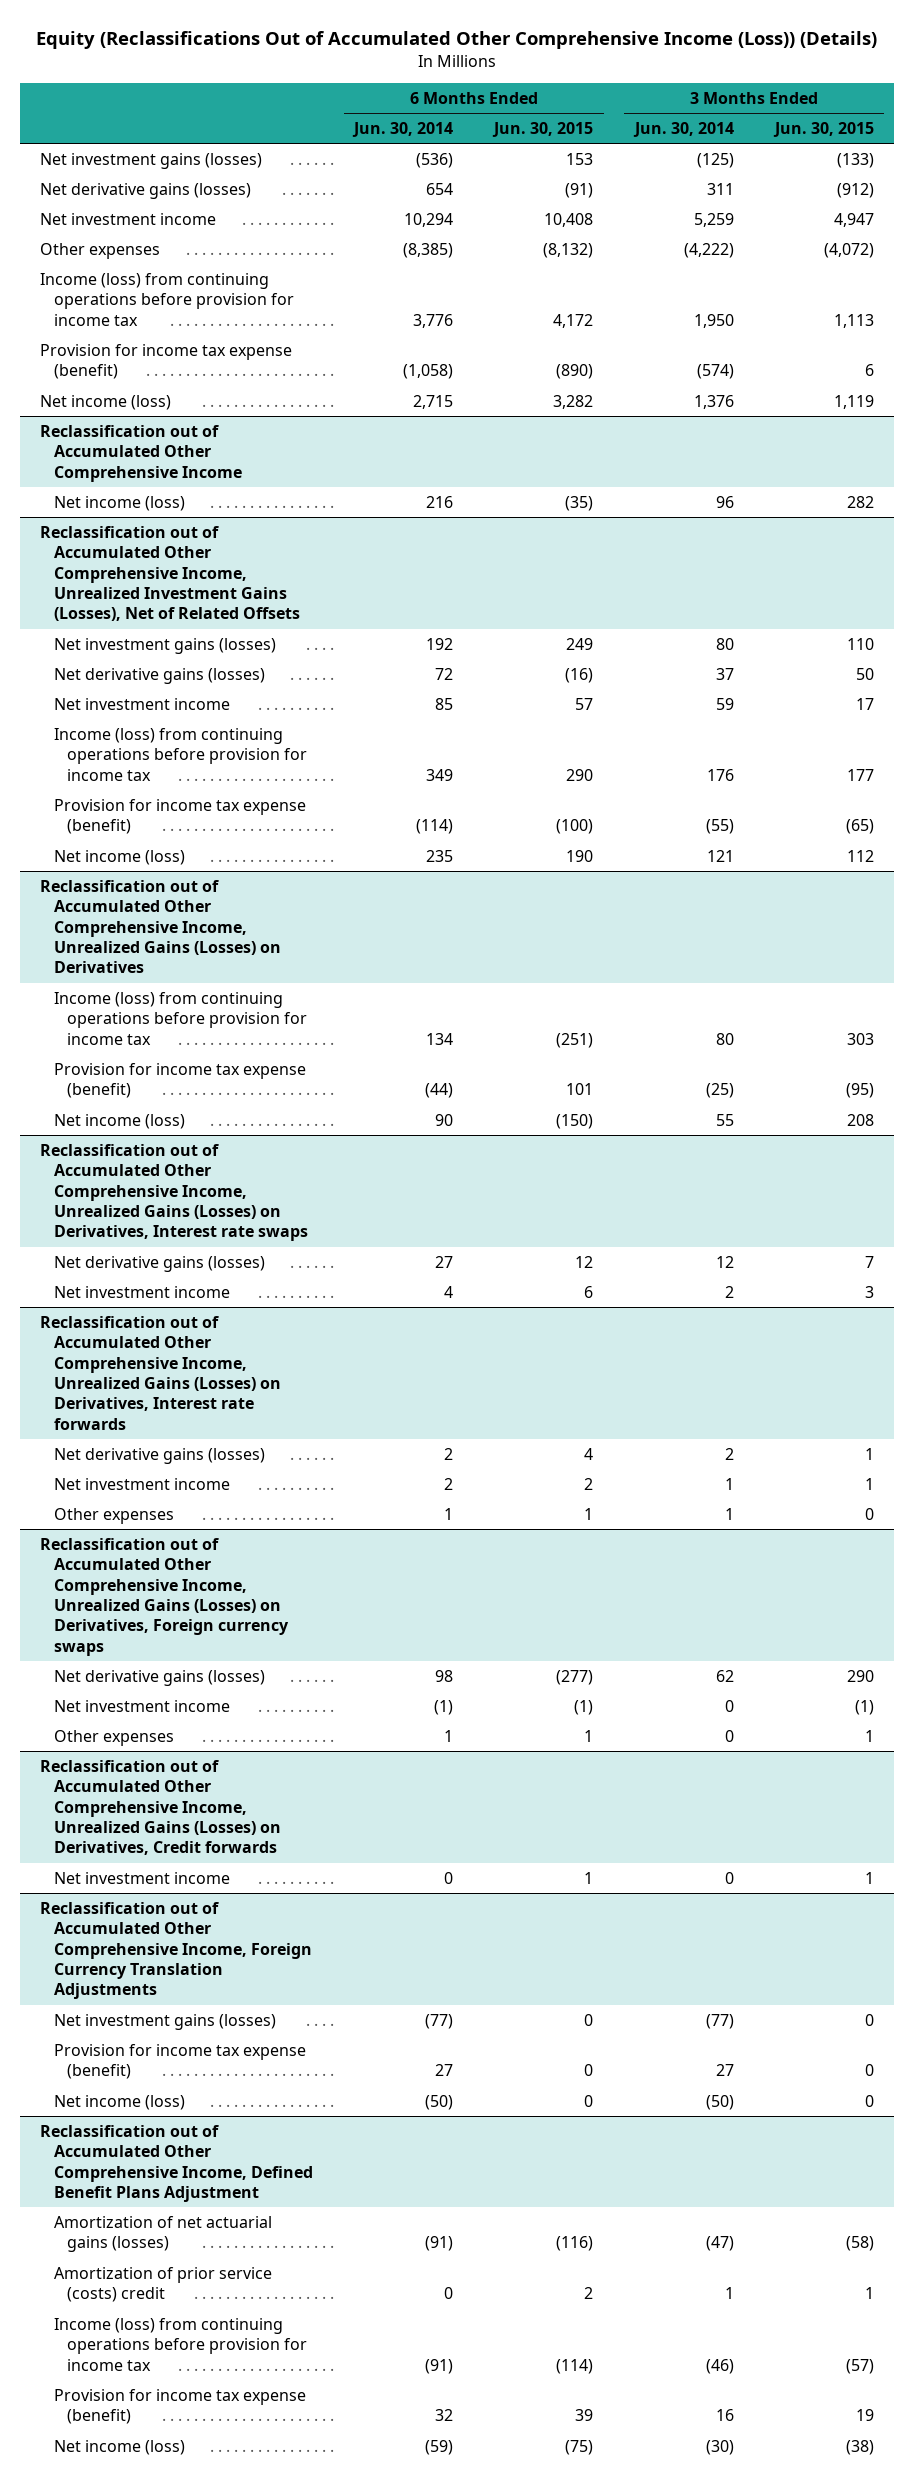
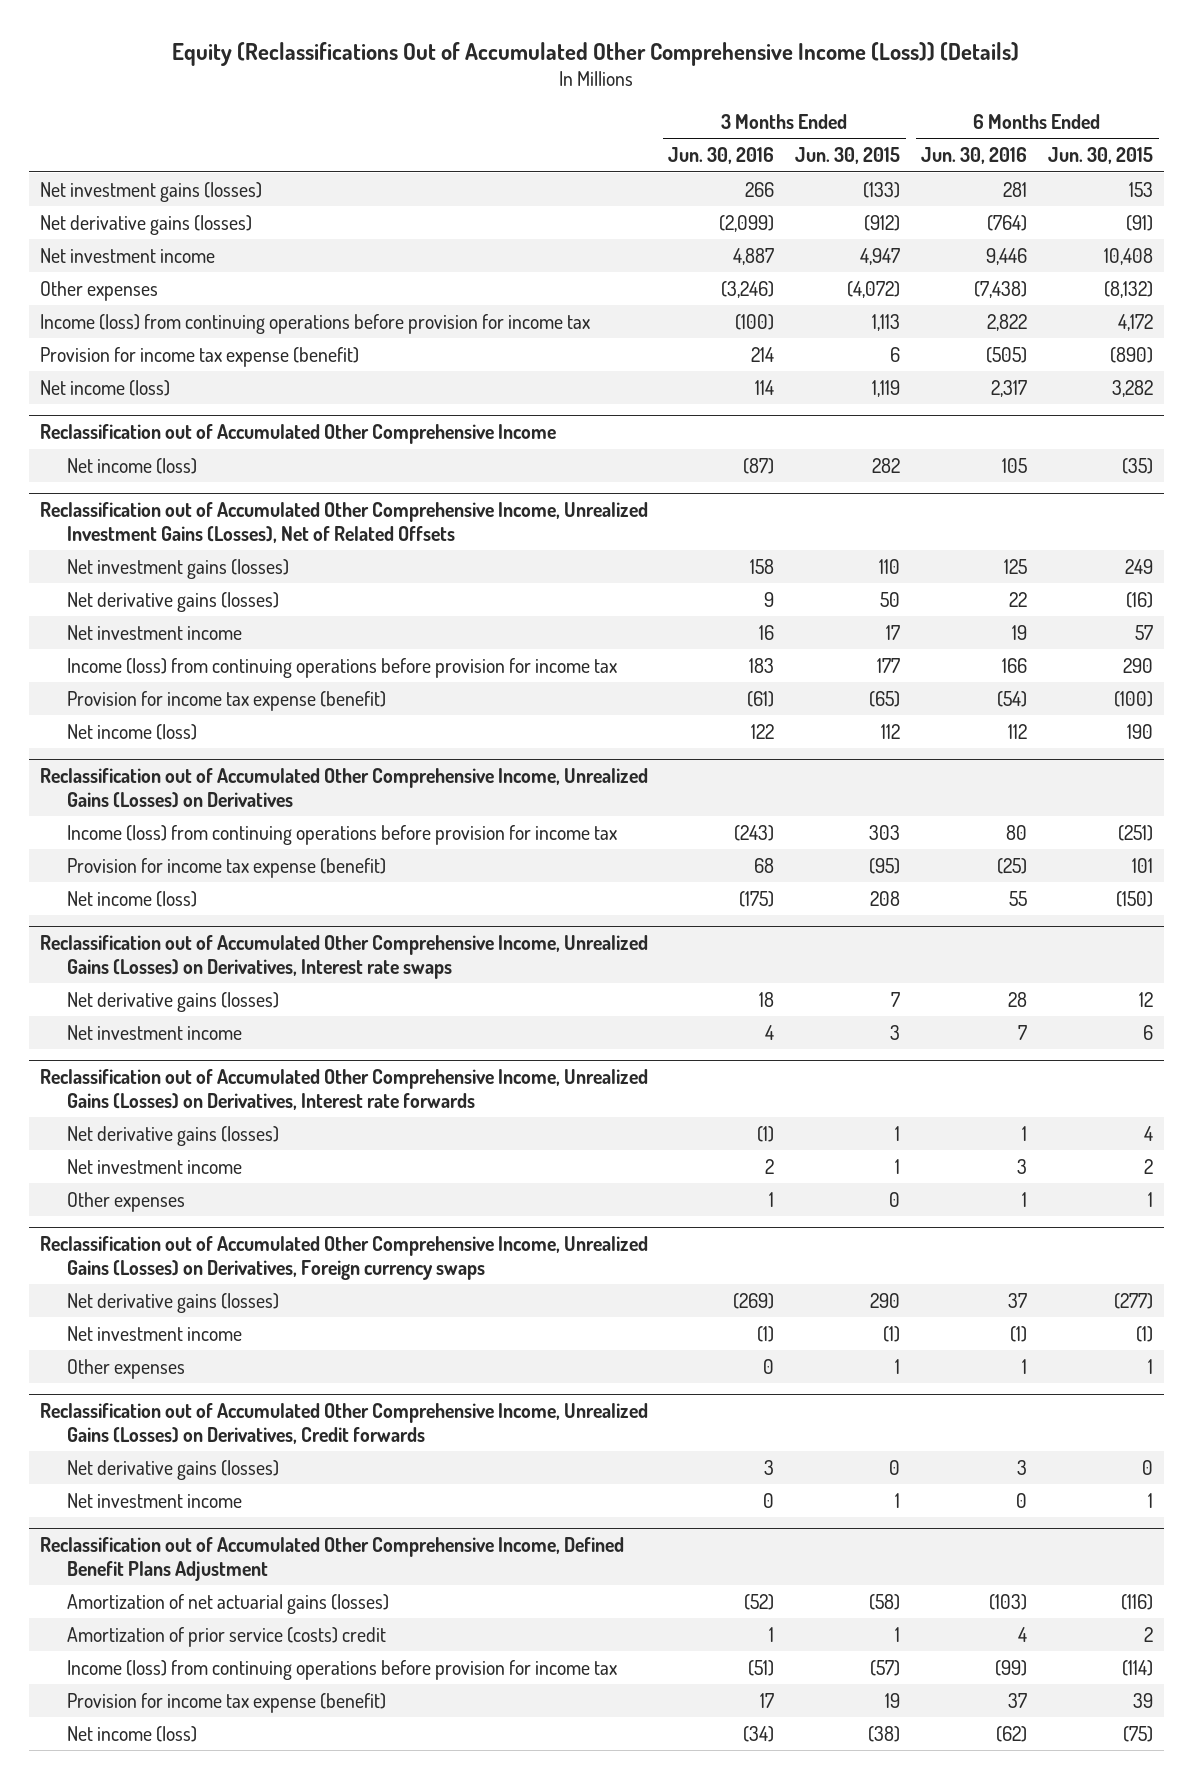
[352,122,454,138] Jun. 30, 2014 -> none
[632,122,734,138] Jun. 30, 2014 -> none
none -> [668,147,775,165] Jun. 30, 2016
none -> [921,147,1028,165] Jun. 30, 2016
none -> [66,1459,279,1480] Net derivative gains (losses)
[40,1901,312,2000] Reclassification out of Accumulated Other Comprehensive Income, Foreign Currency Translation Adjustments -> none
[53,2013,276,2030] Net investment gains (losses) -> none
[53,2043,306,2080] Provision for income tax expense (benefit) -> none
[53,2094,185,2110] Net income (loss) -> none

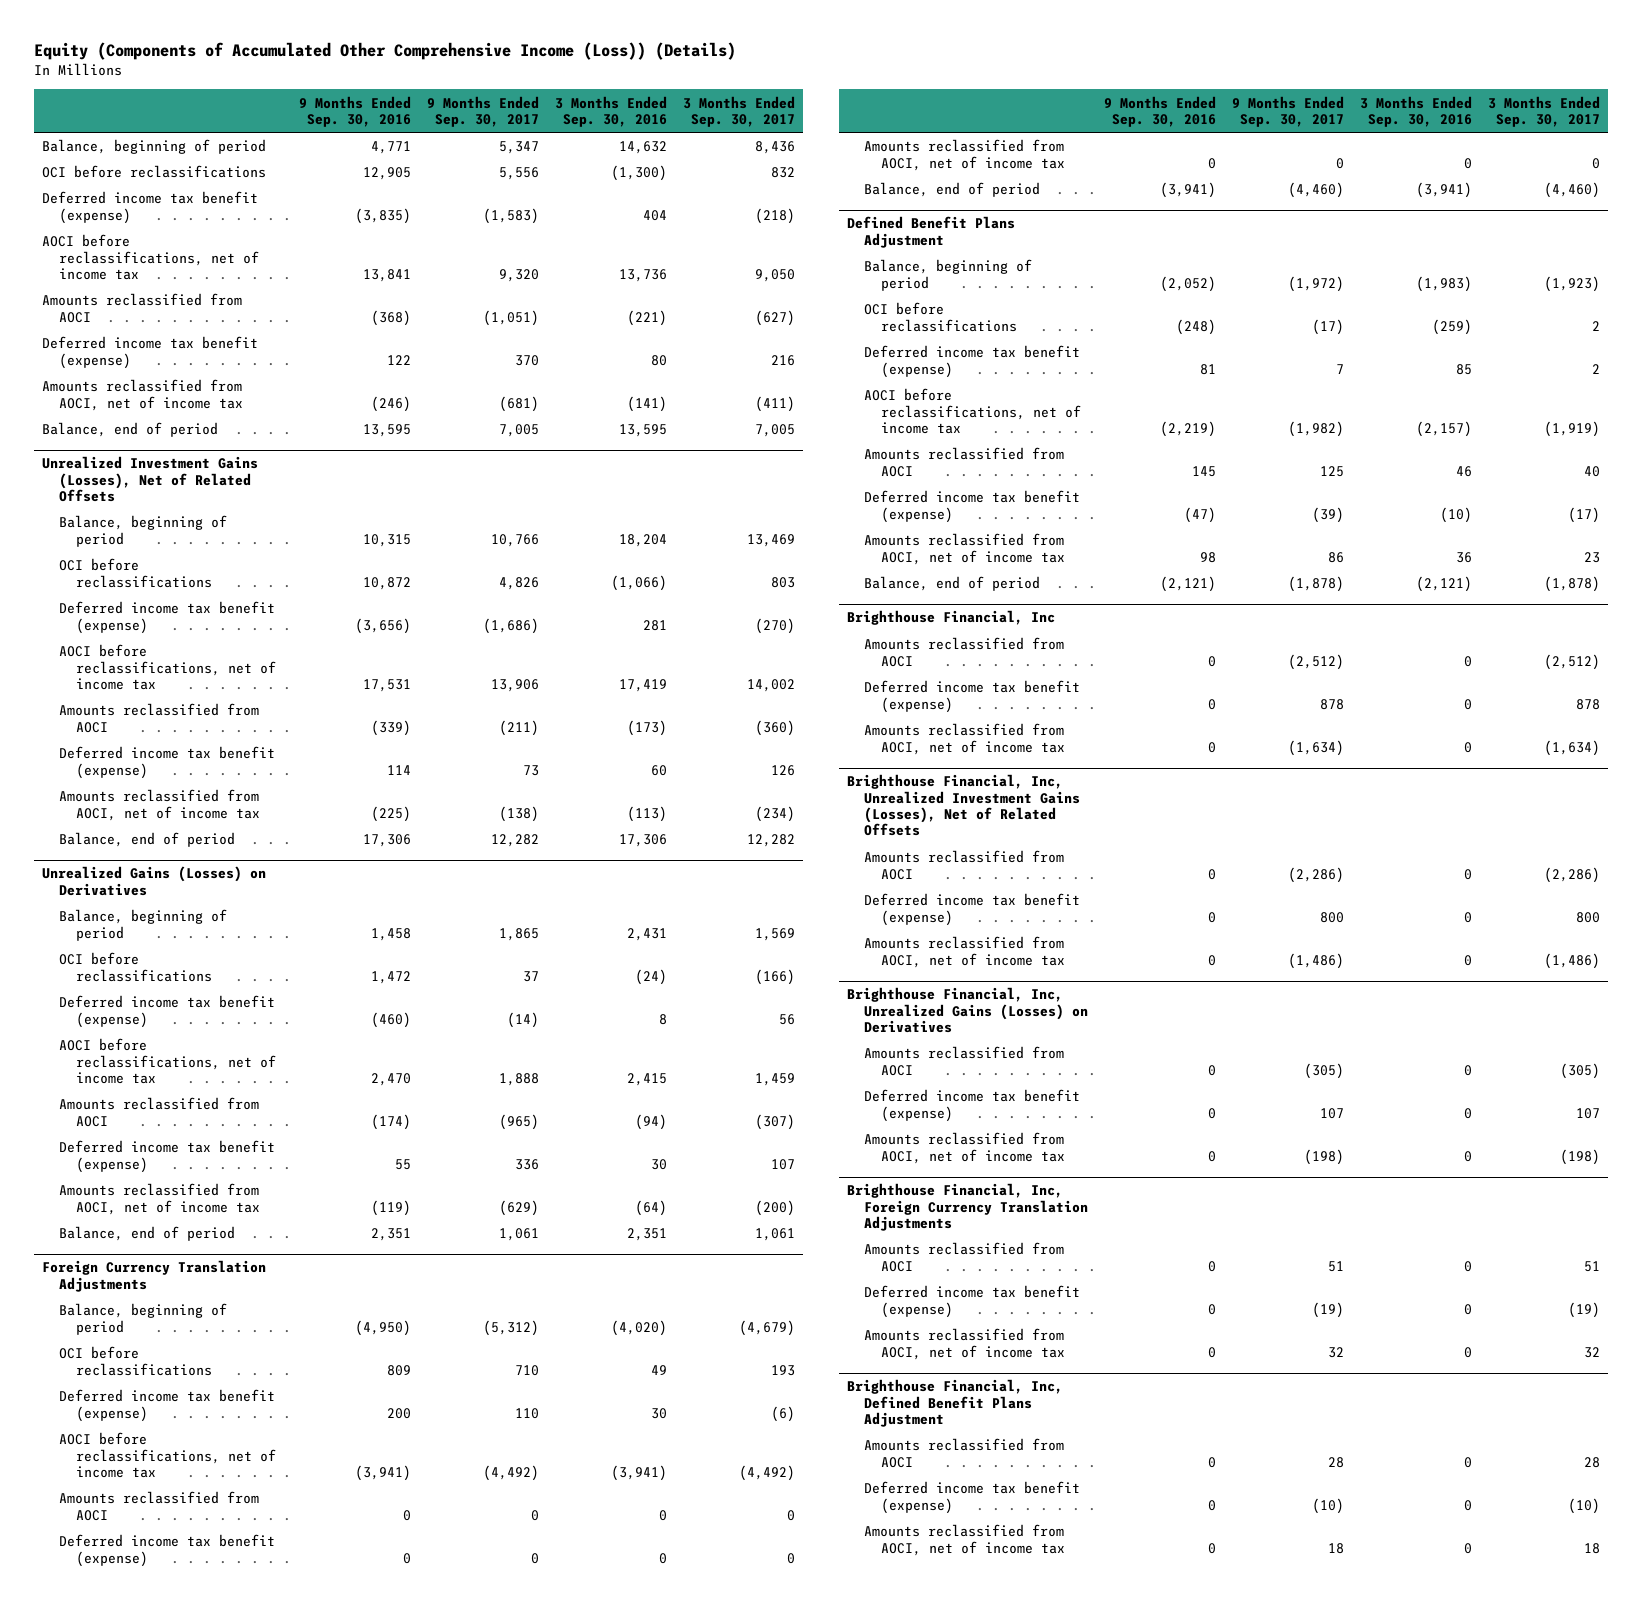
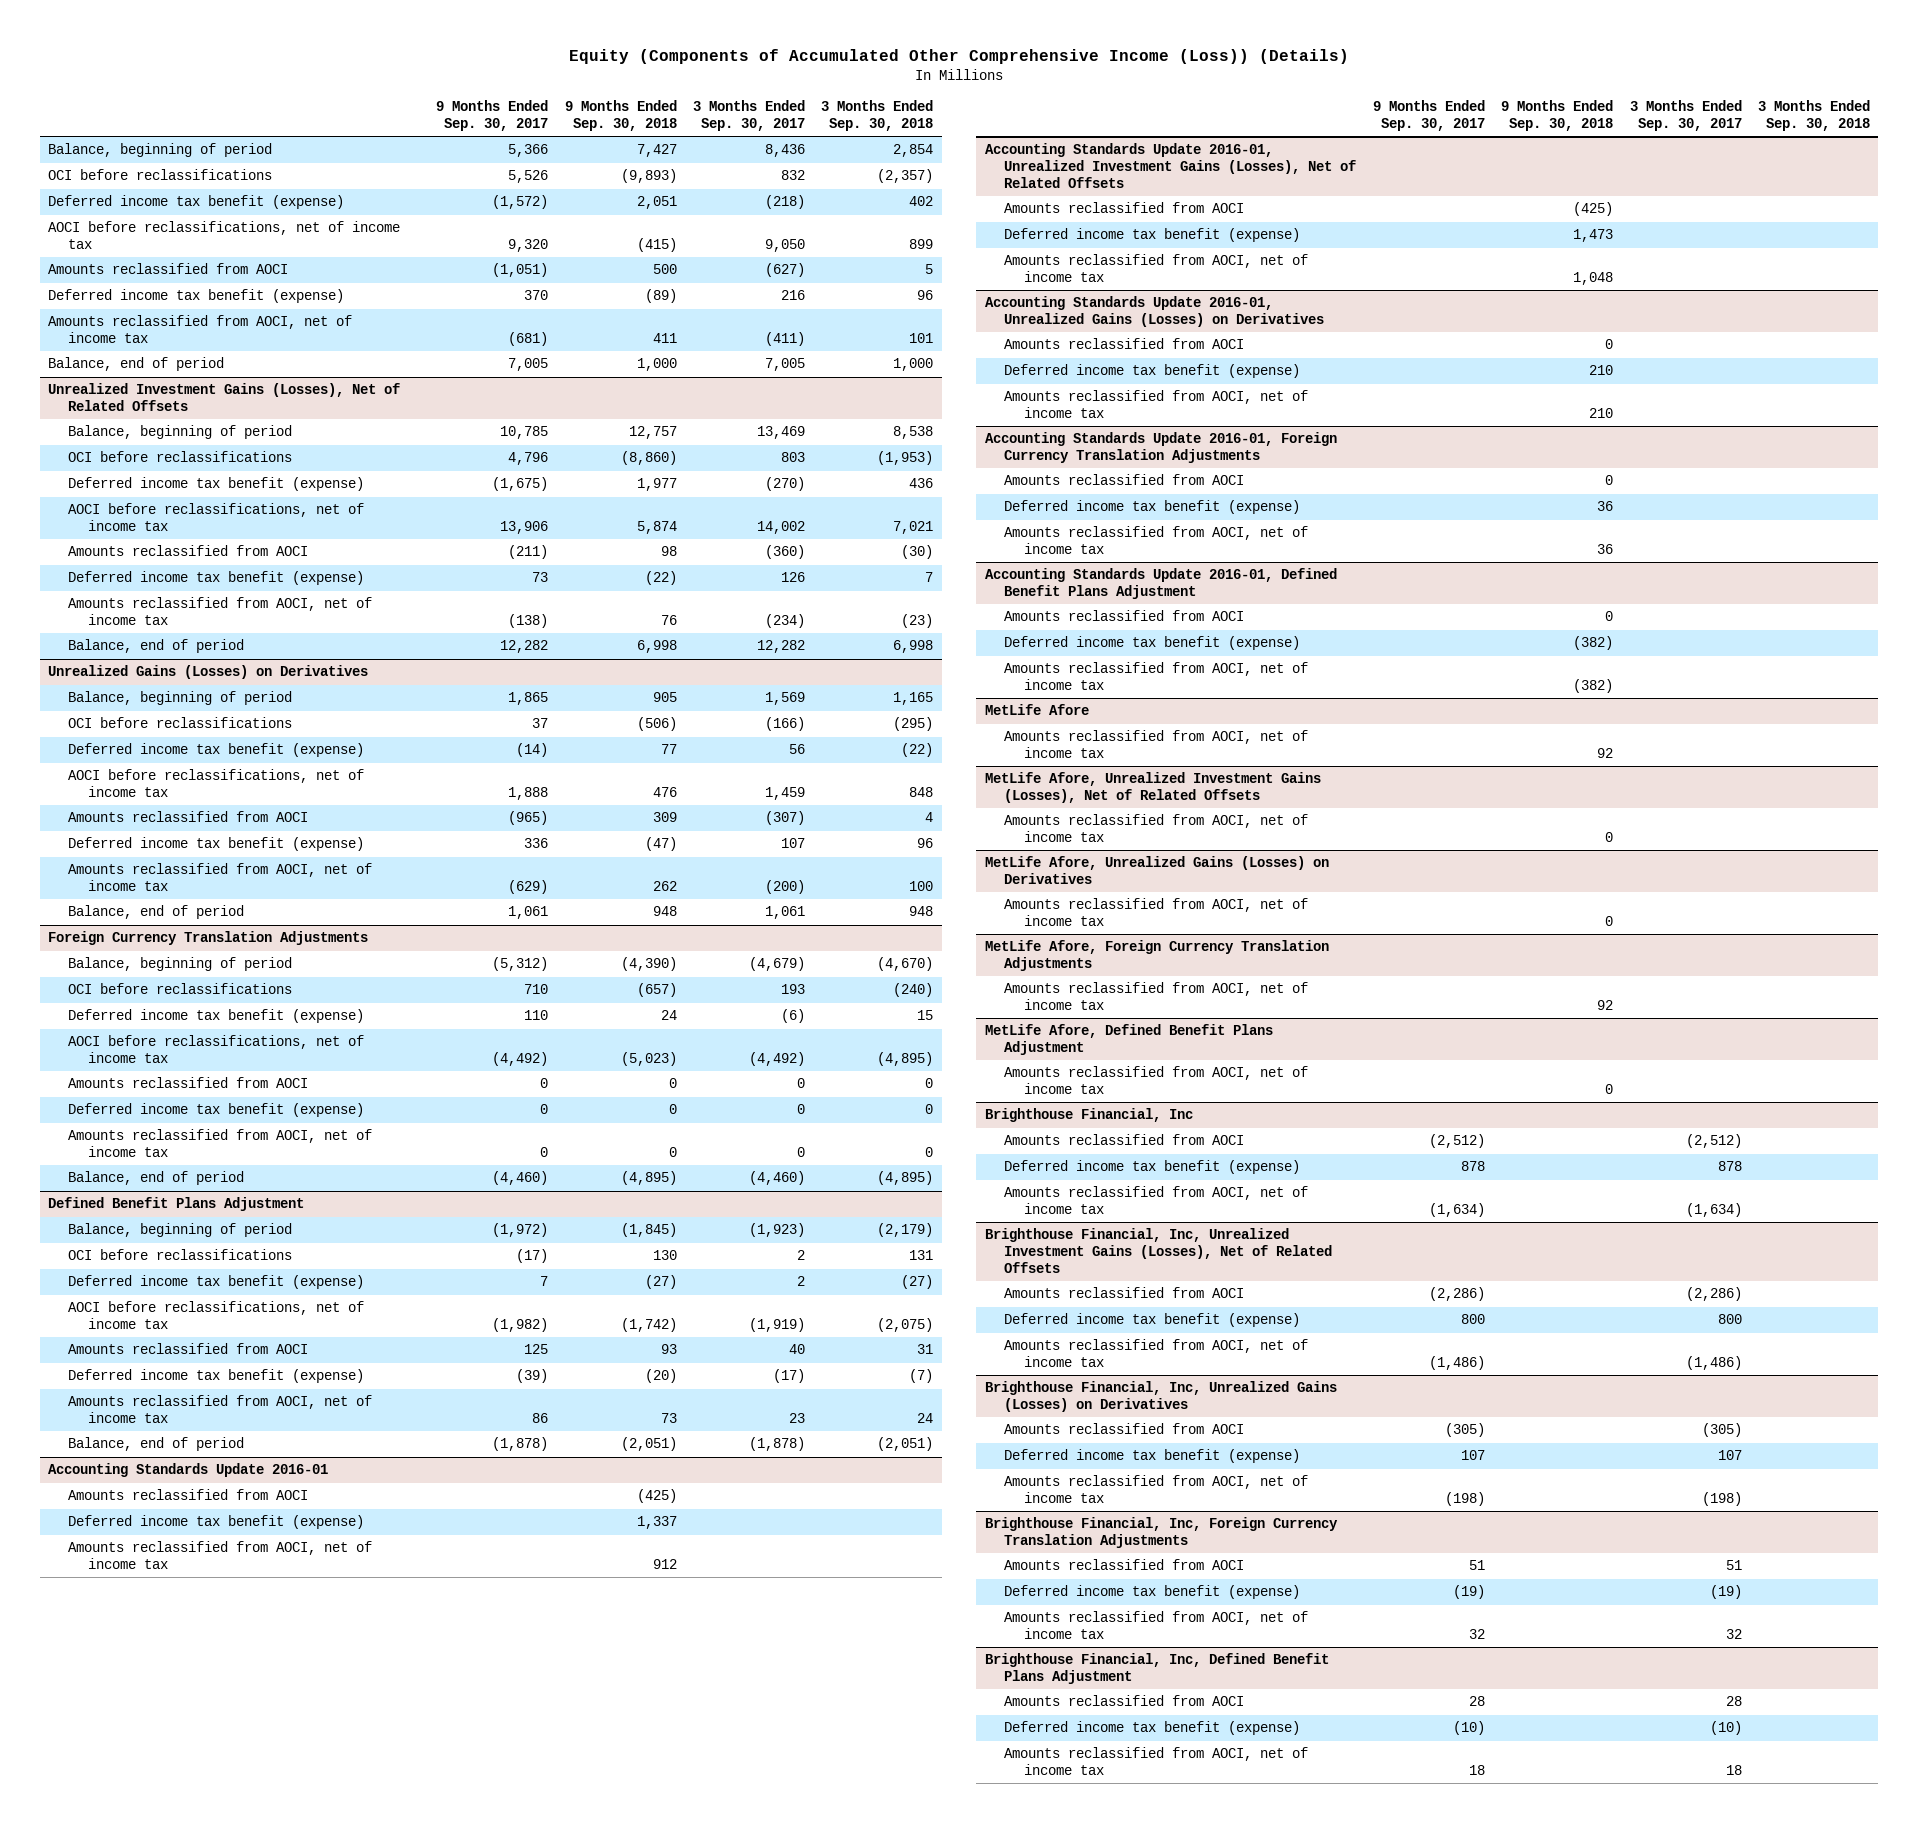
[299,95,412,128] 9 Months Ended Sep. 30, 2016 -> none
[555,95,668,128] 3 Months Ended Sep. 30, 2016 -> none
none -> [564,100,677,131] 9 Months Ended Sep. 30, 2018
none -> [821,100,934,131] 3 Months Ended Sep. 30, 2018
[499,141,540,155] 5,347 -> [508,144,549,158] 5,366
[499,167,540,181] 5,556 -> [508,170,549,184] 5,526
[483,207,540,224] (1,583) -> [492,195,549,210] (1,572)
[491,533,540,547] 10,766 -> [500,426,549,440] 10,785
[499,576,540,590] 4,826 -> [508,452,549,466] 4,796
[483,617,540,634] (1,686) -> [492,477,549,492] (1,675)
none -> [48,1463,329,1478] Accounting Standards Update 2016-01
none -> [67,1489,308,1501] Amounts reclassified from AOCI
none -> [67,1515,364,1530] Deferred income tax benefit (expense)
none -> [67,1541,372,1570] Amounts reclassified from AOCI, net of income tax
none -> [984,143,1357,188] Accounting Standards Update 2016-01, Unrealized Investment Gains (Losses), Net of Related Offsets
none -> [1004,202,1245,214] Amounts reclassified from AOCI
none -> [1004,228,1301,243] Deferred income tax benefit (expense)
none -> [1004,254,1309,283] Amounts reclassified from AOCI, net of income tax
none -> [984,296,1325,328] Accounting Standards Update 2016-01, Unrealized Gains (Losses) on Derivatives
none -> [1004,338,1245,350] Amounts reclassified from AOCI
none -> [1004,364,1301,379] Deferred income tax benefit (expense)
none -> [1004,390,1309,419] Amounts reclassified from AOCI, net of income tax
none -> [984,432,1337,464] Accounting Standards Update 2016-01, Foreign Currency Translation Adjustments
none -> [1004,474,1245,486] Amounts reclassified from AOCI
none -> [1004,500,1301,515] Deferred income tax benefit (expense)
none -> [1004,526,1309,555] Amounts reclassified from AOCI, net of income tax
none -> [984,568,1337,600] Accounting Standards Update 2016-01, Defined Benefit Plans Adjustment
none -> [1004,610,1245,622] Amounts reclassified from AOCI
none -> [1004,636,1301,651] Deferred income tax benefit (expense)
none -> [1004,662,1309,691] Amounts reclassified from AOCI, net of income tax
none -> [984,704,1089,716] MetLife Afore
none -> [1004,730,1309,759] Amounts reclassified from AOCI, net of income tax
none -> [984,772,1321,804] MetLife Afore, Unrealized Investment Gains (Losses), Net of Related Offsets
none -> [1004,814,1309,843] Amounts reclassified from AOCI, net of income tax
none -> [984,856,1329,885] MetLife Afore, Unrealized Gains (Losses) on Derivatives
none -> [1004,898,1309,927] Amounts reclassified from AOCI, net of income tax
none -> [984,940,1329,972] MetLife Afore, Foreign Currency Translation Adjustments
none -> [1004,982,1309,1011] Amounts reclassified from AOCI, net of income tax
none -> [984,1024,1273,1056] MetLife Afore, Defined Benefit Plans Adjustment
none -> [1004,1066,1309,1095] Amounts reclassified from AOCI, net of income tax

